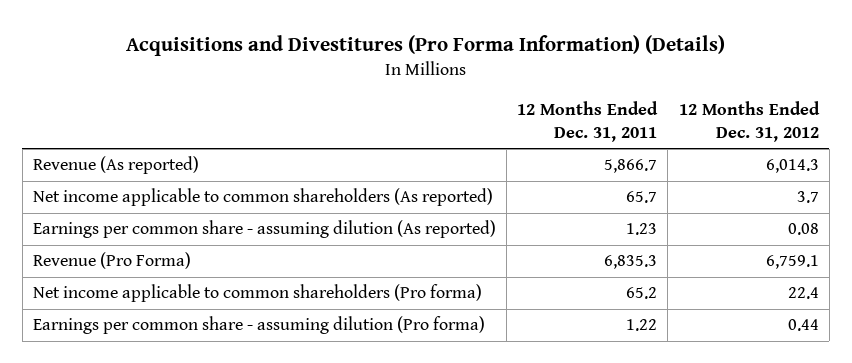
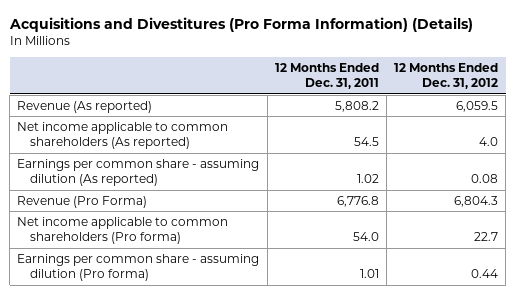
[604,159,658,174] 5,866.7 -> [334,100,379,112] 5,808.2
[765,159,819,174] 6,014.3 -> [456,100,499,112] 6,059.5
[626,191,658,204] 65.7 -> [353,137,379,147] 54.5
[796,191,819,204] 3.7 -> [479,137,499,147] 4.0
[626,223,658,236] 1.23 -> [356,174,379,184] 1.02
[604,255,658,270] 6,835.3 -> [336,195,379,207] 6,776.8
[765,255,819,270] 6,759.1 -> [454,195,499,207] 6,804.3
[626,287,658,300] 65.2 -> [352,232,379,242] 54.0
[787,287,819,300] 22.4 -> [474,232,499,242] 22.7
[626,319,658,332] 1.22 -> [359,269,379,279] 1.01

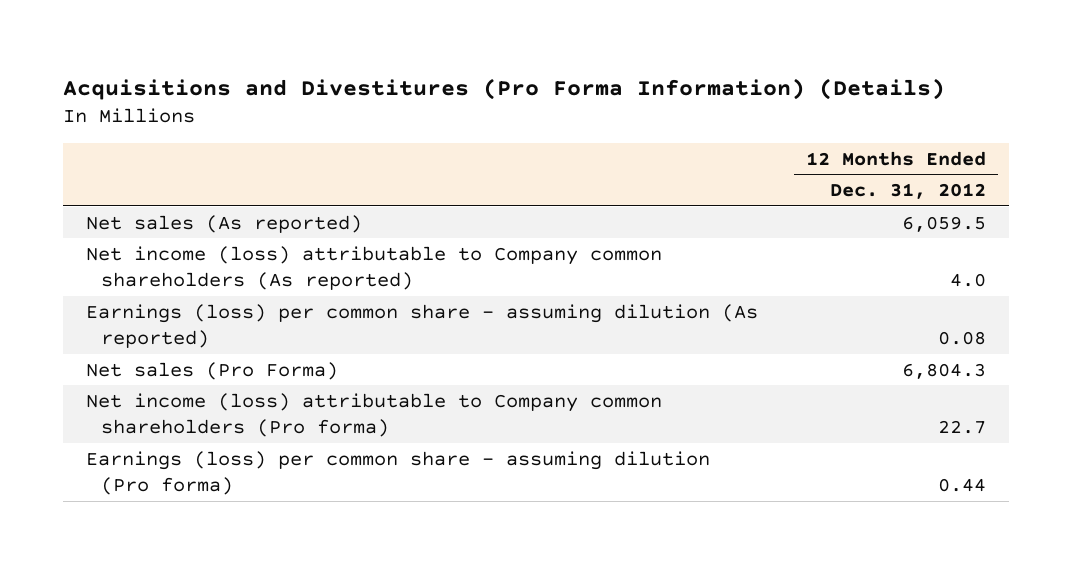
[274,62,379,90] 12 Months Ended Dec. 31, 2011 -> none
[17,100,153,113] Revenue (As reported) -> [86,214,363,233] Net sales (As reported)
[17,121,229,150] Net income applicable to common shareholders (As reported) -> [86,245,663,291] Net income (loss) attributable to Company common shareholders (As reported)
[17,158,260,187] Earnings per common share - assuming dilution (As reported) -> [86,303,759,349] Earnings (loss) per common share - assuming dilution (As reported)
[17,195,148,208] Revenue (Pro Forma) -> [86,361,339,380] Net sales (Pro Forma)
[17,216,229,245] Net income applicable to common shareholders (Pro forma) -> [86,392,663,438] Net income (loss) attributable to Company common shareholders (Pro forma)
[17,253,260,282] Earnings per common share - assuming dilution (Pro forma) -> [86,450,711,496] Earnings (loss) per common share - assuming dilution (Pro forma)

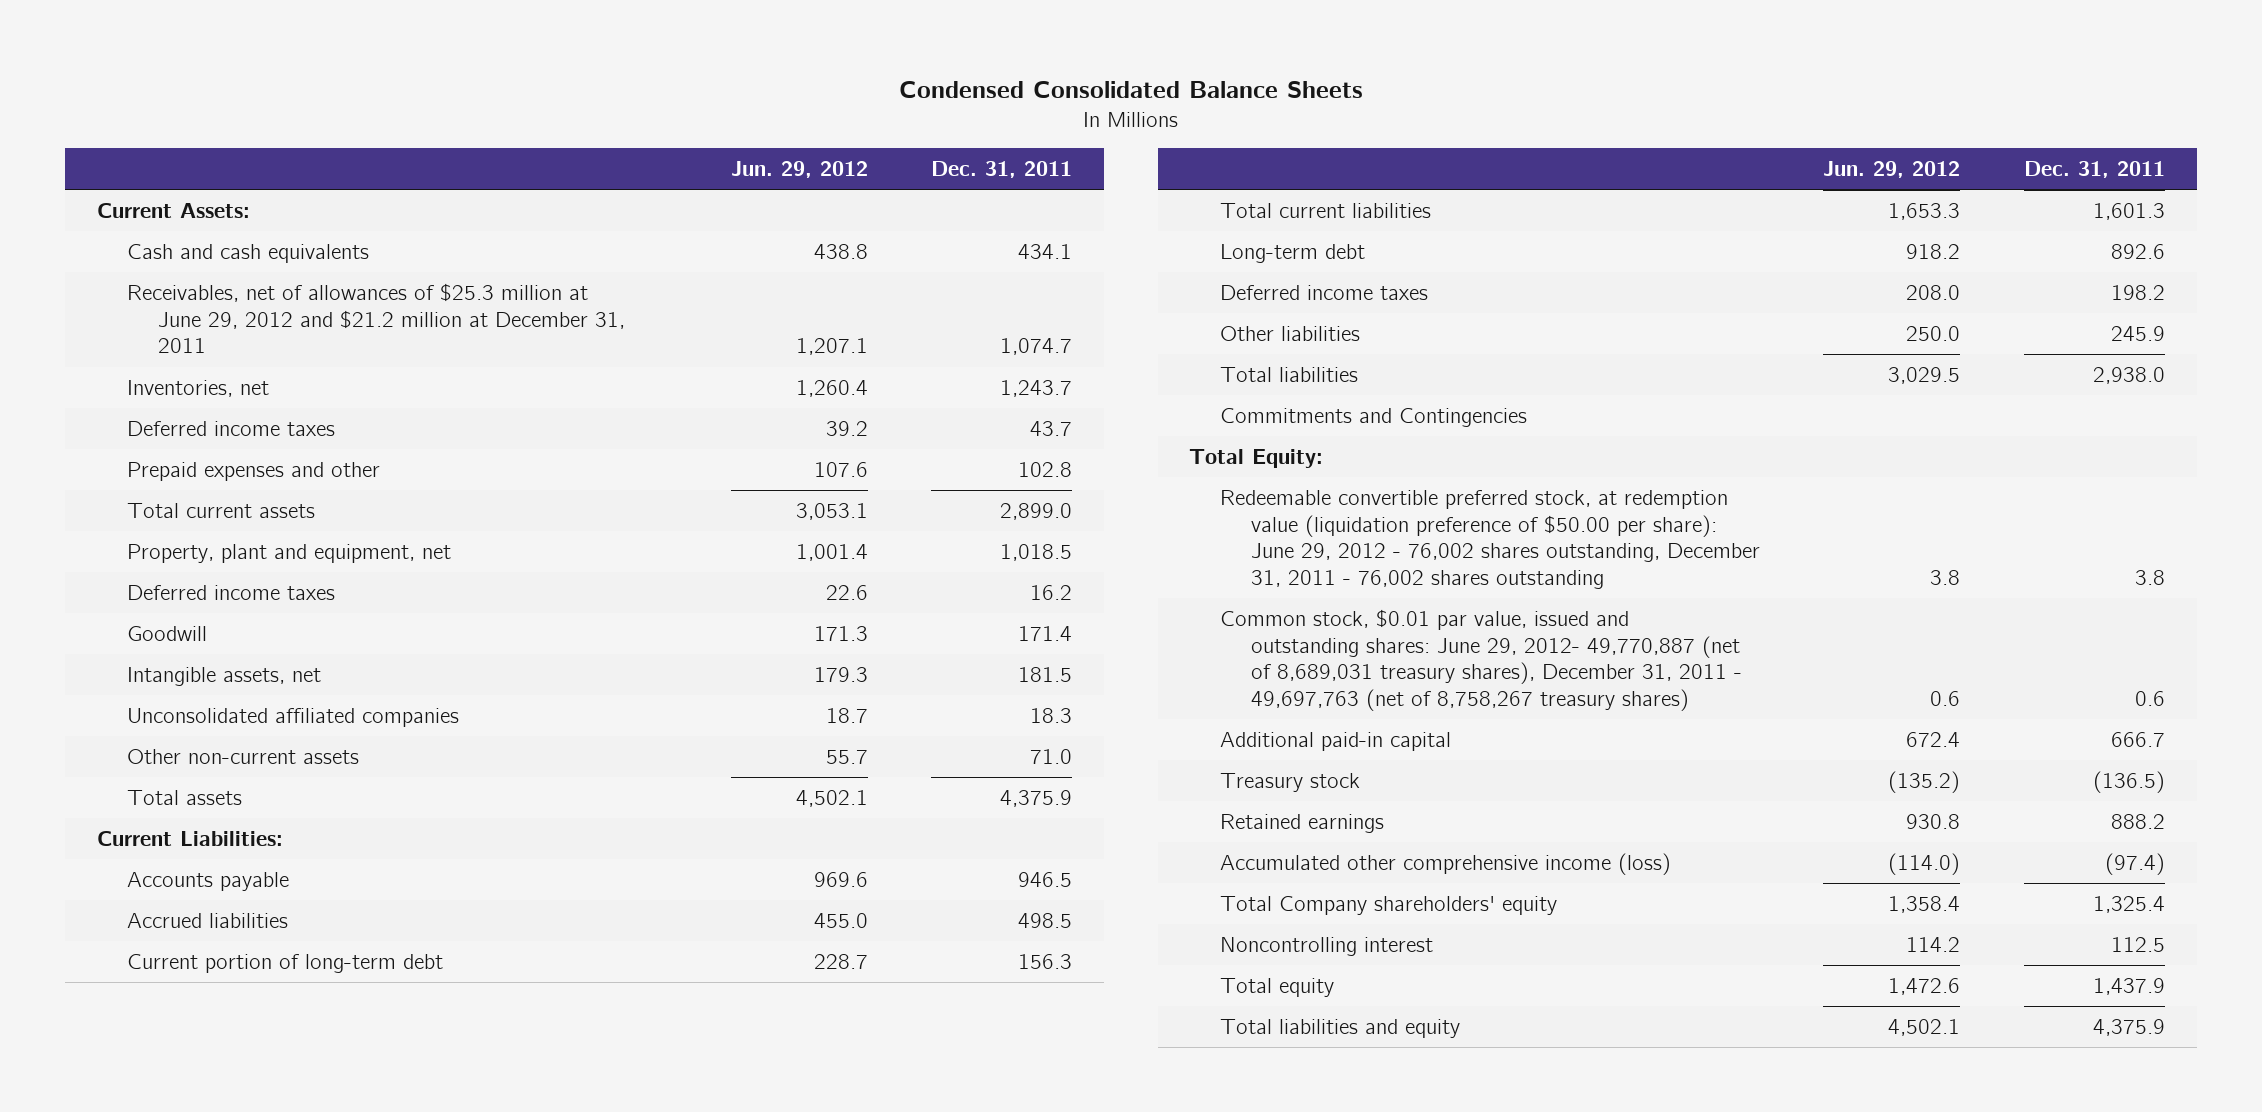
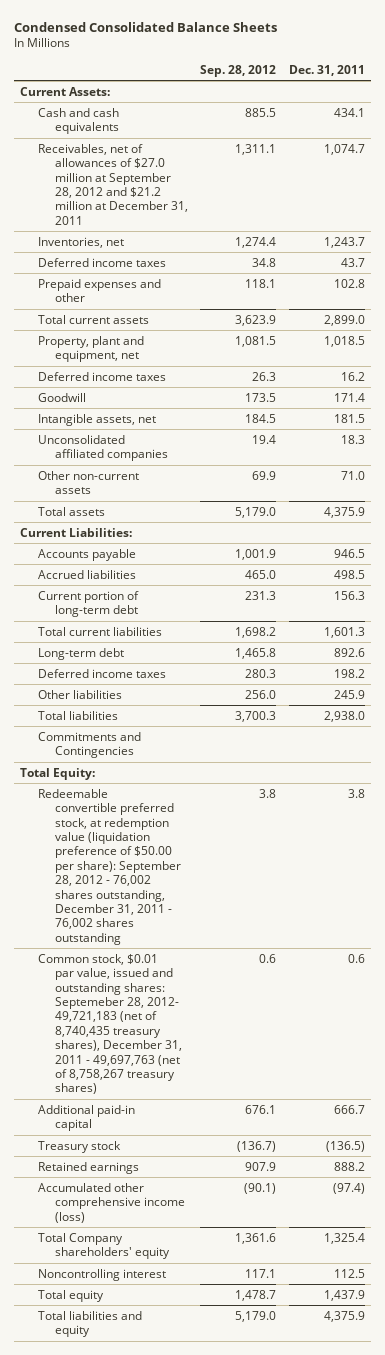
[730,161,868,179] Jun. 29, 2012 -> none
none -> [200,64,277,77] Sep. 28, 2012
[127,283,625,354] Receivables, net of allowances of $25.3 million at June 29, 2012 and $21.2 million at December 31, 2011 -> [37,143,188,225] Receivables, net of allowances of $27.0 million at September 28, 2012 and $21.2 million at December 31, 2011
[1220,490,1760,590] Redeemable convertible preferred stock, at redemption value (liquidation preference of $50.00 per share): June 29, 2012 - 76,002 shares outstanding, December 31, 2011 - 76,002 shares outstanding -> [37,788,181,945] Redeemable convertible preferred stock, at redemption value (liquidation preference of $50.00 per share): September 28, 2012 - 76,002 shares outstanding, December 31, 2011 - 76,002 shares outstanding
[1220,609,1742,712] Common stock, $0.01 par value, issued and outstanding shares: June 29, 2012- 49,770,887 (net of 8,689,031 treasury shares), December 31, 2011 - 49,697,763 (net of 8,758,267 treasury shares) -> [37,953,182,1095] Common stock, $0.01 par value, issued and outstanding shares: Septemeber 28, 2012- 49,721,183 (net of 8,740,435 treasury shares), December 31, 2011 - 49,697,763 (net of 8,758,267 treasury shares)

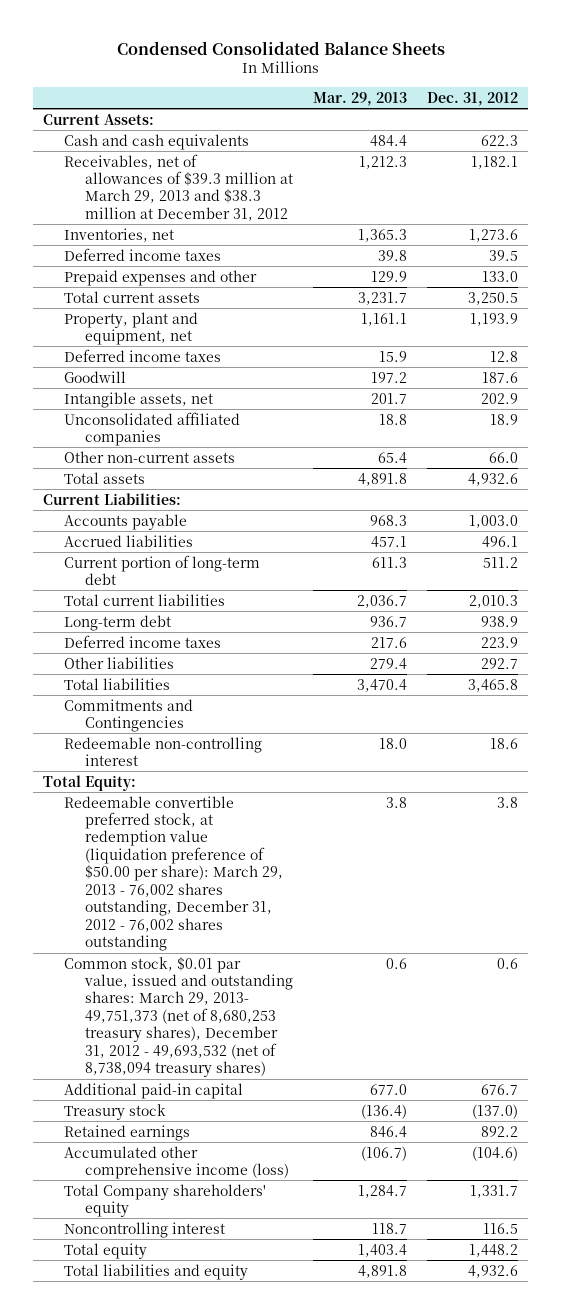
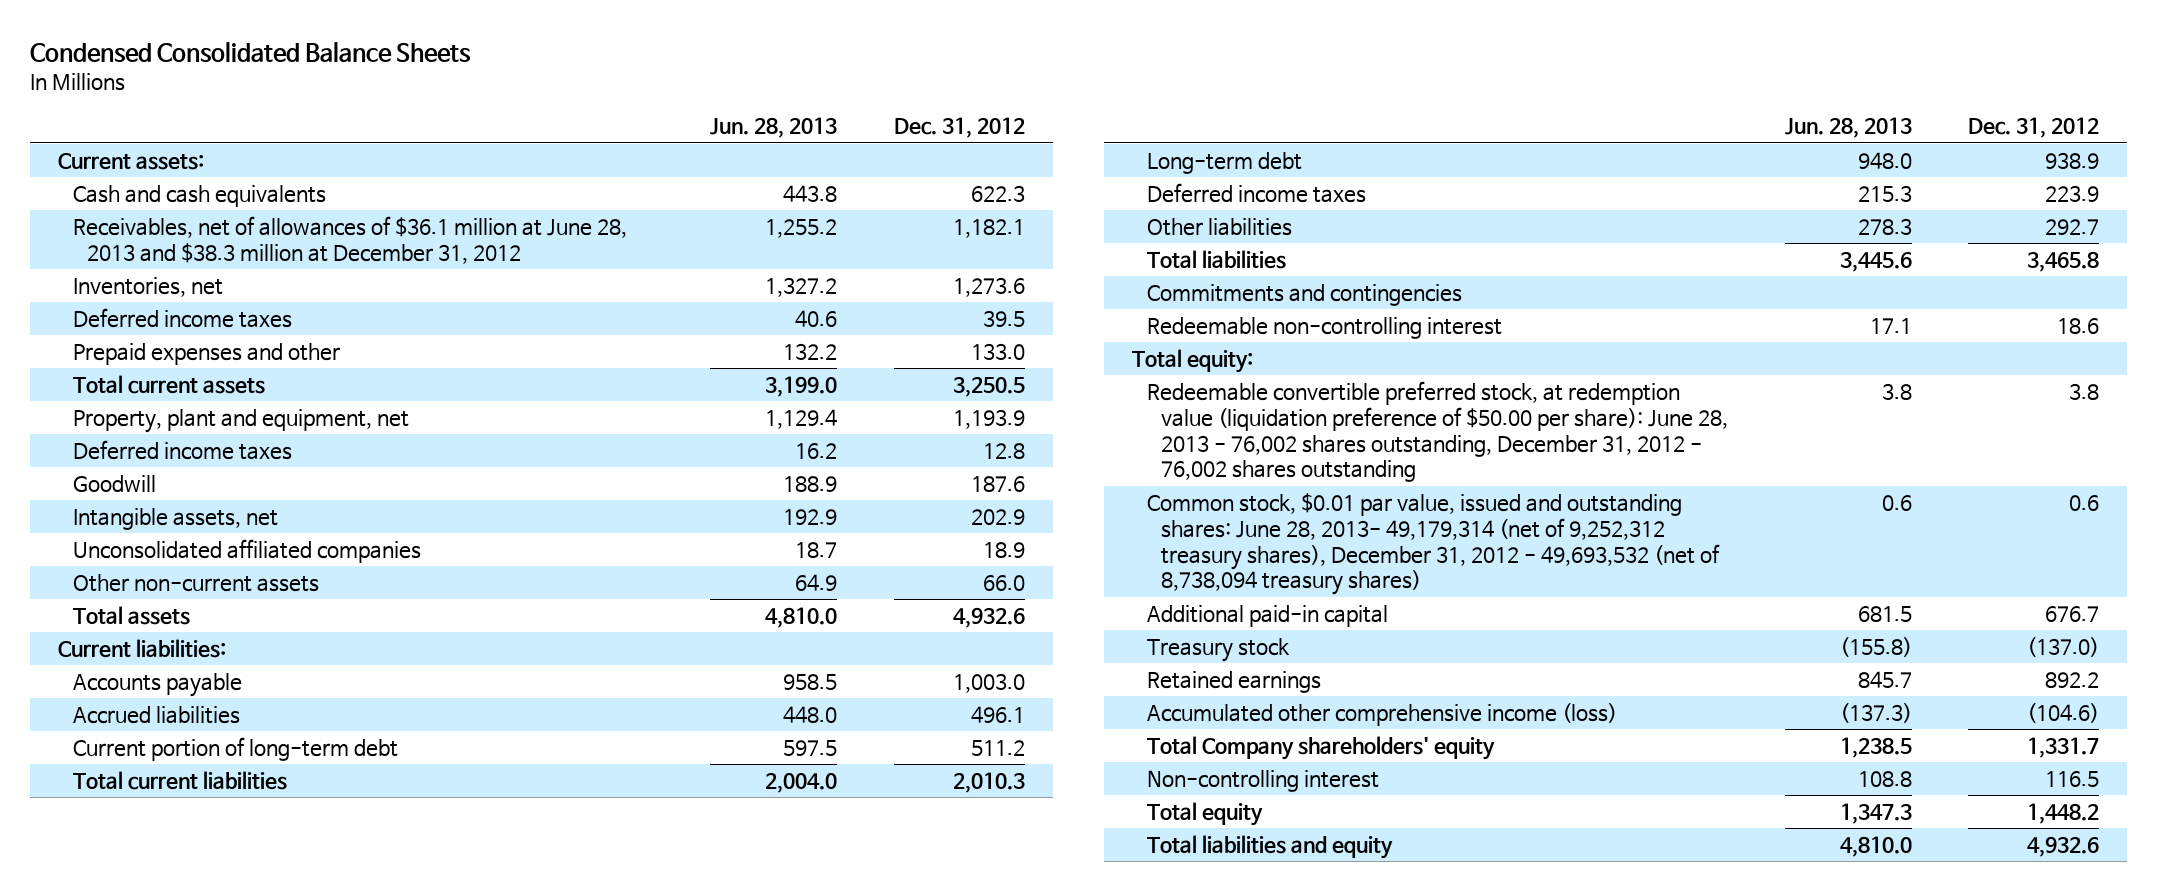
[312,91,407,106] Mar. 29, 2013 -> none
none -> [710,117,838,139] Jun. 28, 2013
[43,113,155,125] Current Assets: -> [57,153,204,171] Current assets:
[64,153,293,221] Receivables, net of allowances of $39.3 million at March 29, 2013 and $38.3 million at December 31, 2012 -> [72,216,627,264] Receivables, net of allowances of $36.1 million at June 28, 2013 and $38.3 million at December 31, 2012
[43,492,182,505] Current Liabilities: -> [57,639,226,659] Current liabilities:
[64,698,194,733] Commitments and Contingencies -> [1146,284,1462,307] Commitments and contingencies
[43,774,137,791] Total Equity: -> [1132,349,1254,374] Total equity:
[64,795,283,952] Redeemable convertible preferred stock, at redemption value (liquidation preference of $50.00 per share): March 29, 2013 - 76,002 shares outstanding, December 31, 2012 - 76,002 shares outstanding -> [1146,381,1729,483] Redeemable convertible preferred stock, at redemption value (liquidation preference of $50.00 per share): June 28, 2013 - 76,002 shares outstanding, December 31, 2012 - 76,002 shares outstanding
[64,956,293,1078] Common stock, $0.01 par value, issued and outstanding shares: March 29, 2013- 49,751,373 (net of 8,680,253 treasury shares), December 31, 2012 - 49,693,532 (net of 8,738,094 treasury shares) -> [1146,493,1721,596] Common stock, $0.01 par value, issued and outstanding shares: June 28, 2013- 49,179,314 (net of 9,252,312 treasury shares), December 31, 2012 - 49,693,532 (net of 8,738,094 treasury shares)
[64,1221,226,1238] Noncontrolling interest -> [1146,770,1379,793] Non-controlling interest

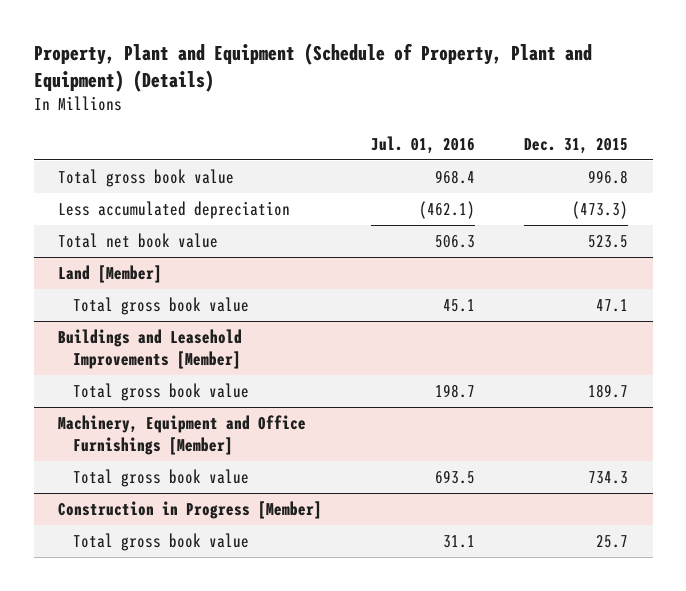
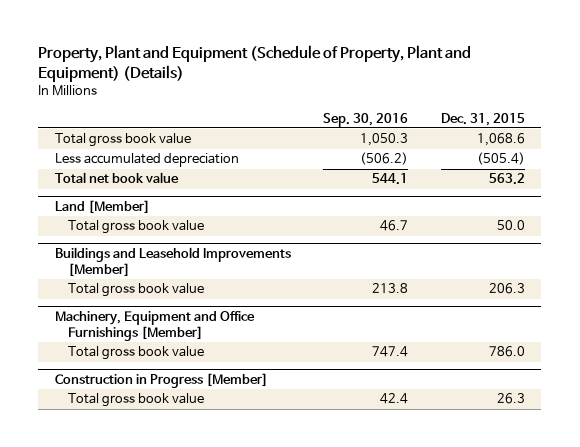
[371,135,476,154] Jul. 01, 2016 -> none
none -> [323,112,409,127] Sep. 30, 2016
[588,170,629,185] 996.8 -> [477,133,526,147] 1,068.6
[572,201,629,220] (473.3) -> [477,152,526,166] (505.4)
[588,235,629,249] 523.5 -> [489,173,526,186] 563.2
[596,299,629,313] 47.1 -> [497,220,526,231] 50.0
[588,384,629,399] 189.7 -> [489,283,526,295] 206.3
[588,471,629,485] 734.3 -> [489,346,526,358] 786.0
[596,535,629,549] 25.7 -> [497,393,526,405] 26.3

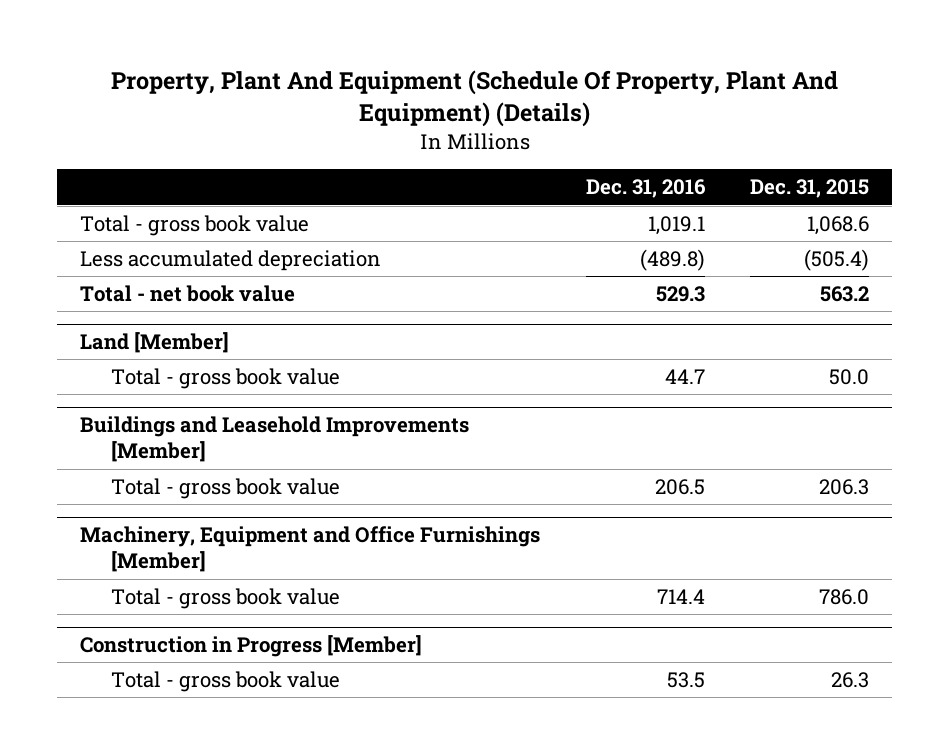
[38,45,472,83] Property, Plant and Equipment (Schedule of Property, Plant and Equipment) (Details) -> [110,70,838,128] Property, Plant And Equipment (Schedule Of Property, Plant And Equipment) (Details)
[323,112,409,127] Sep. 30, 2016 -> none
none -> [585,179,706,199] Dec. 31, 2016
[54,133,191,148] Total gross book value -> [80,215,310,237] Total - gross book value
[54,172,179,184] Total net book value -> [80,285,296,303] Total - net book value
[67,220,204,235] Total gross book value -> [110,368,340,390] Total - gross book value
[67,283,204,298] Total gross book value -> [110,478,340,500] Total - gross book value
[67,346,204,361] Total gross book value -> [110,588,340,610] Total - gross book value
[67,393,204,408] Total gross book value -> [110,671,340,693] Total - gross book value

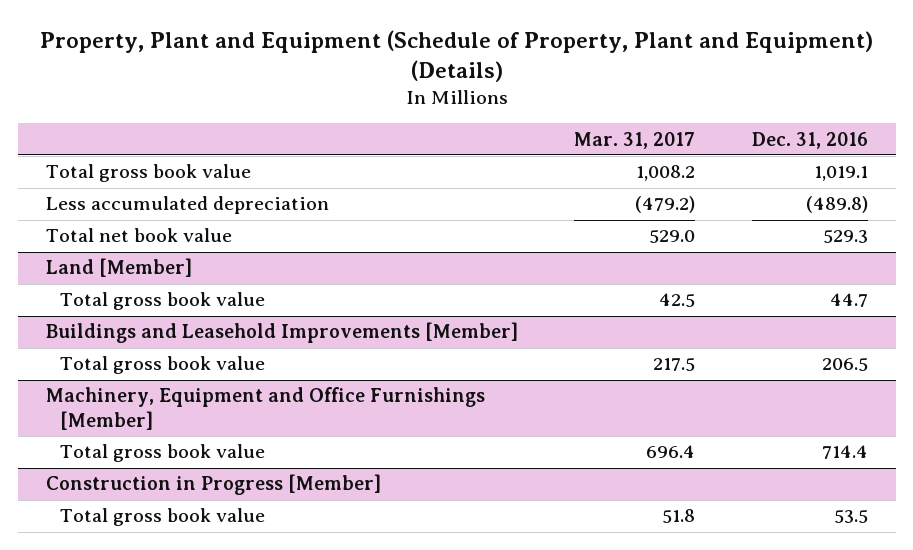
[110,70,838,128] Property, Plant And Equipment (Schedule Of Property, Plant And Equipment) (Details) -> [39,29,873,82] Property, Plant and Equipment (Schedule of Property, Plant and Equipment) (Details)
[750,179,870,199] Dec. 31, 2015 -> none
none -> [574,131,696,149] Mar. 31, 2017
[80,215,310,237] Total - gross book value -> [45,164,251,183] Total gross book value
[80,285,296,303] Total - net book value -> [45,228,232,243] Total net book value
[110,368,340,390] Total - gross book value -> [60,292,266,311] Total gross book value
[110,478,340,500] Total - gross book value -> [60,356,266,375] Total gross book value
[110,588,340,610] Total - gross book value -> [60,444,266,463] Total gross book value
[110,671,340,693] Total - gross book value -> [60,508,266,527] Total gross book value

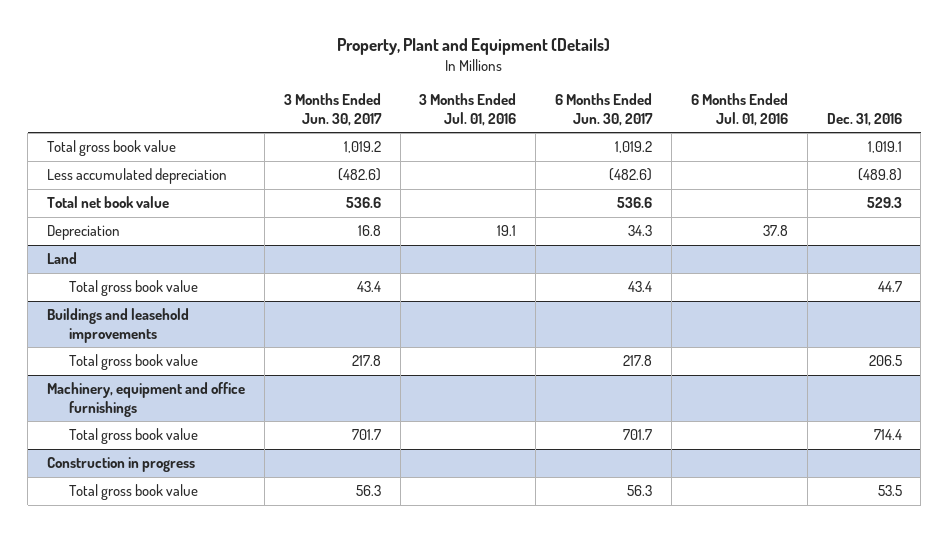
[39,29,873,82] Property, Plant and Equipment (Schedule of Property, Plant and Equipment) (Details) -> [337,37,611,55] Property, Plant and Equipment (Details)
[574,131,696,149] Mar. 31, 2017 -> none
none -> [283,93,382,127] 3 Months Ended Jun. 30, 2017
none -> [419,93,517,127] 3 Months Ended Jul. 01, 2016
none -> [555,93,654,127] 6 Months Ended Jun. 30, 2017
none -> [690,93,788,127] 6 Months Ended Jul. 01, 2016
none -> [47,225,121,241] Depreciation
[45,258,192,278] Land [Member] -> [47,252,78,265] Land
[45,322,518,344] Buildings and Leasehold Improvements [Member] -> [47,308,190,344] Buildings and leasehold improvements
[45,387,485,431] Machinery, Equipment and Office Furnishings [Member] -> [47,382,246,418] Machinery, equipment and office furnishings
[45,474,381,496] Construction in Progress [Member] -> [47,457,196,473] Construction in progress

